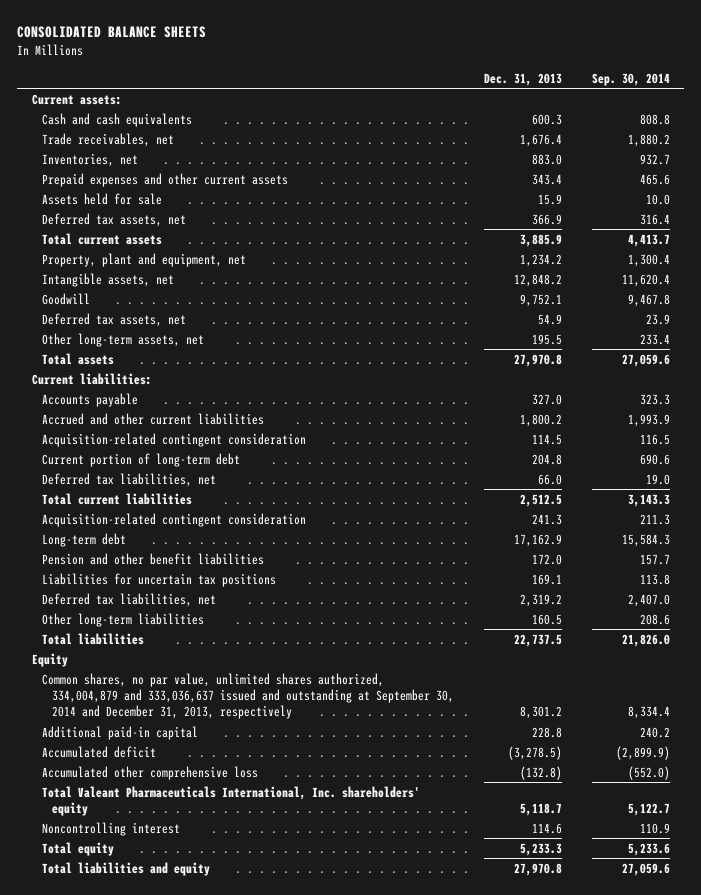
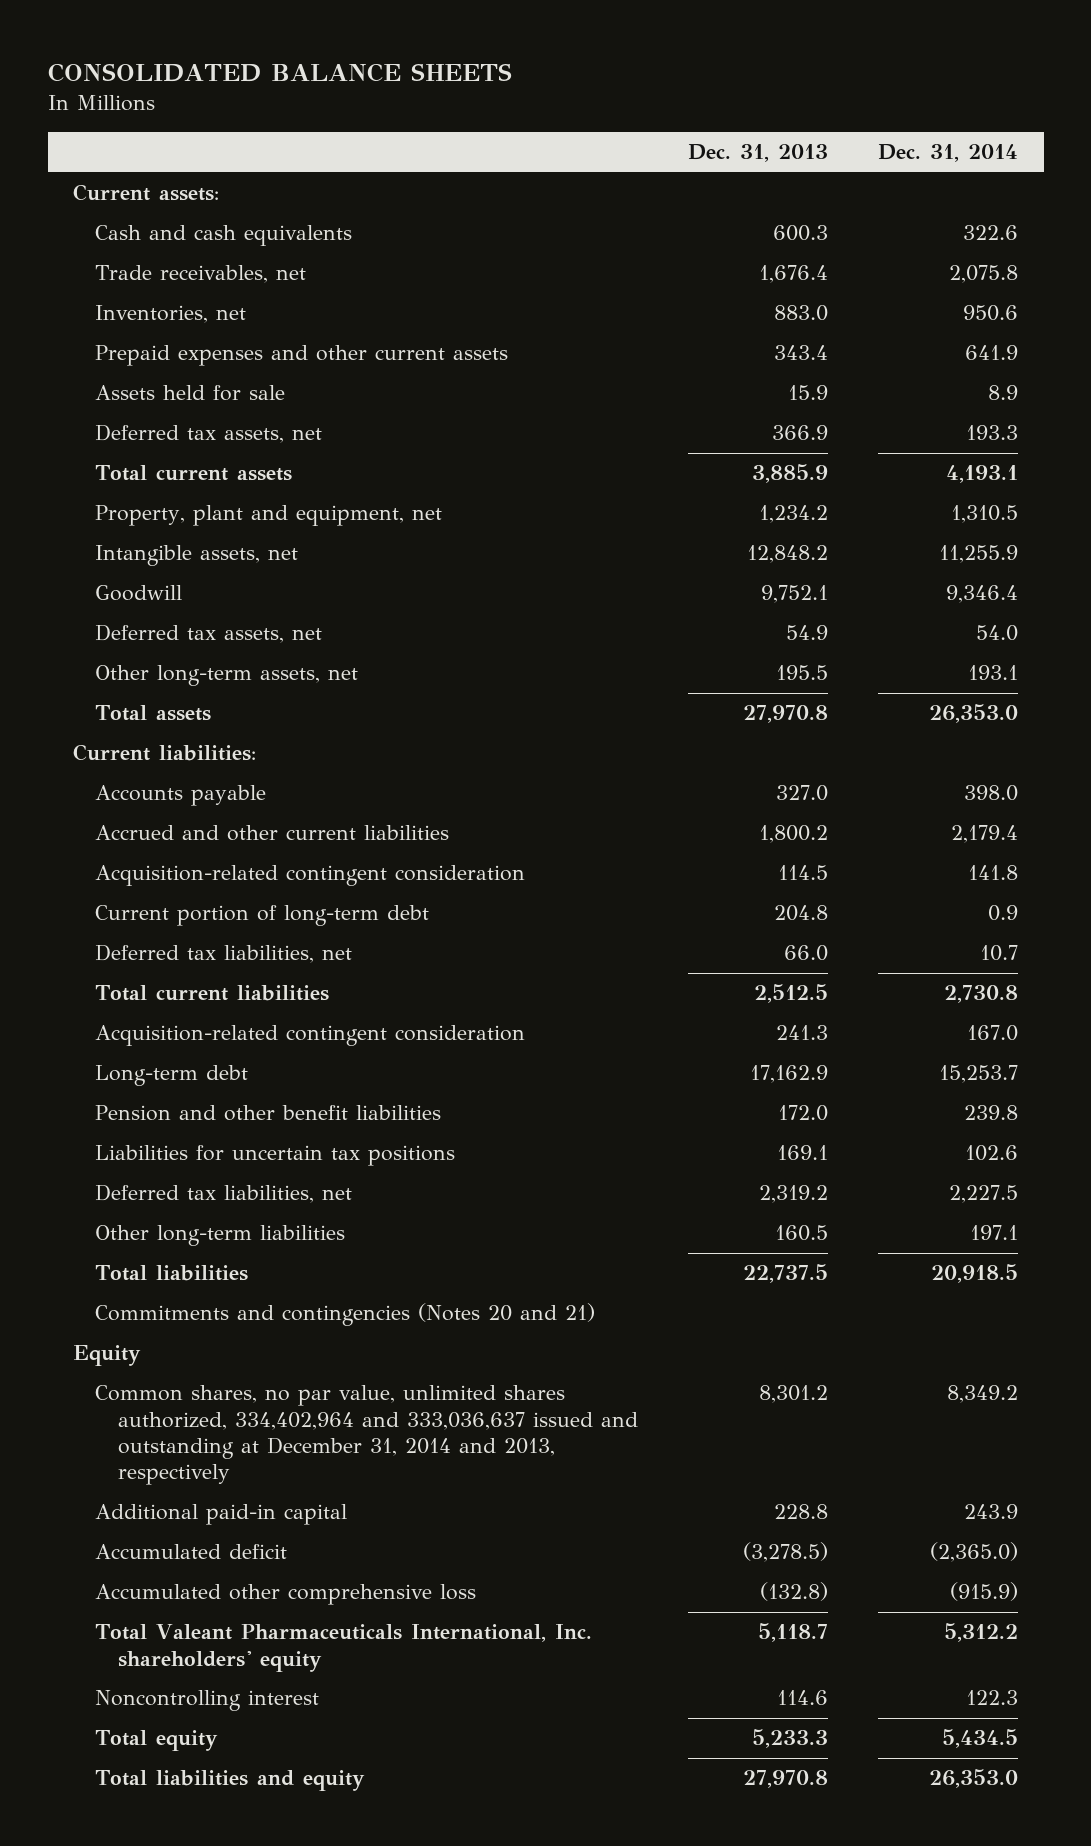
[591,73,670,87] Sep. 30, 2014 -> none
none -> [878,144,1019,163] Dec. 31, 2014
none -> [95,1303,596,1327] Commitments and contingencies (Notes 20 and 21)
[41,672,455,720] Common shares, no par value, unlimited shares authorized, 334,004,879 and 333,036,637 issued and outstanding at September 30, 2014 and December 31, 2013, respectively -> [95,1385,638,1486] Common shares, no par value, unlimited shares authorized, 334,402,964 and 333,036,637 issued and outstanding at December 31, 2014 and 2013, respectively

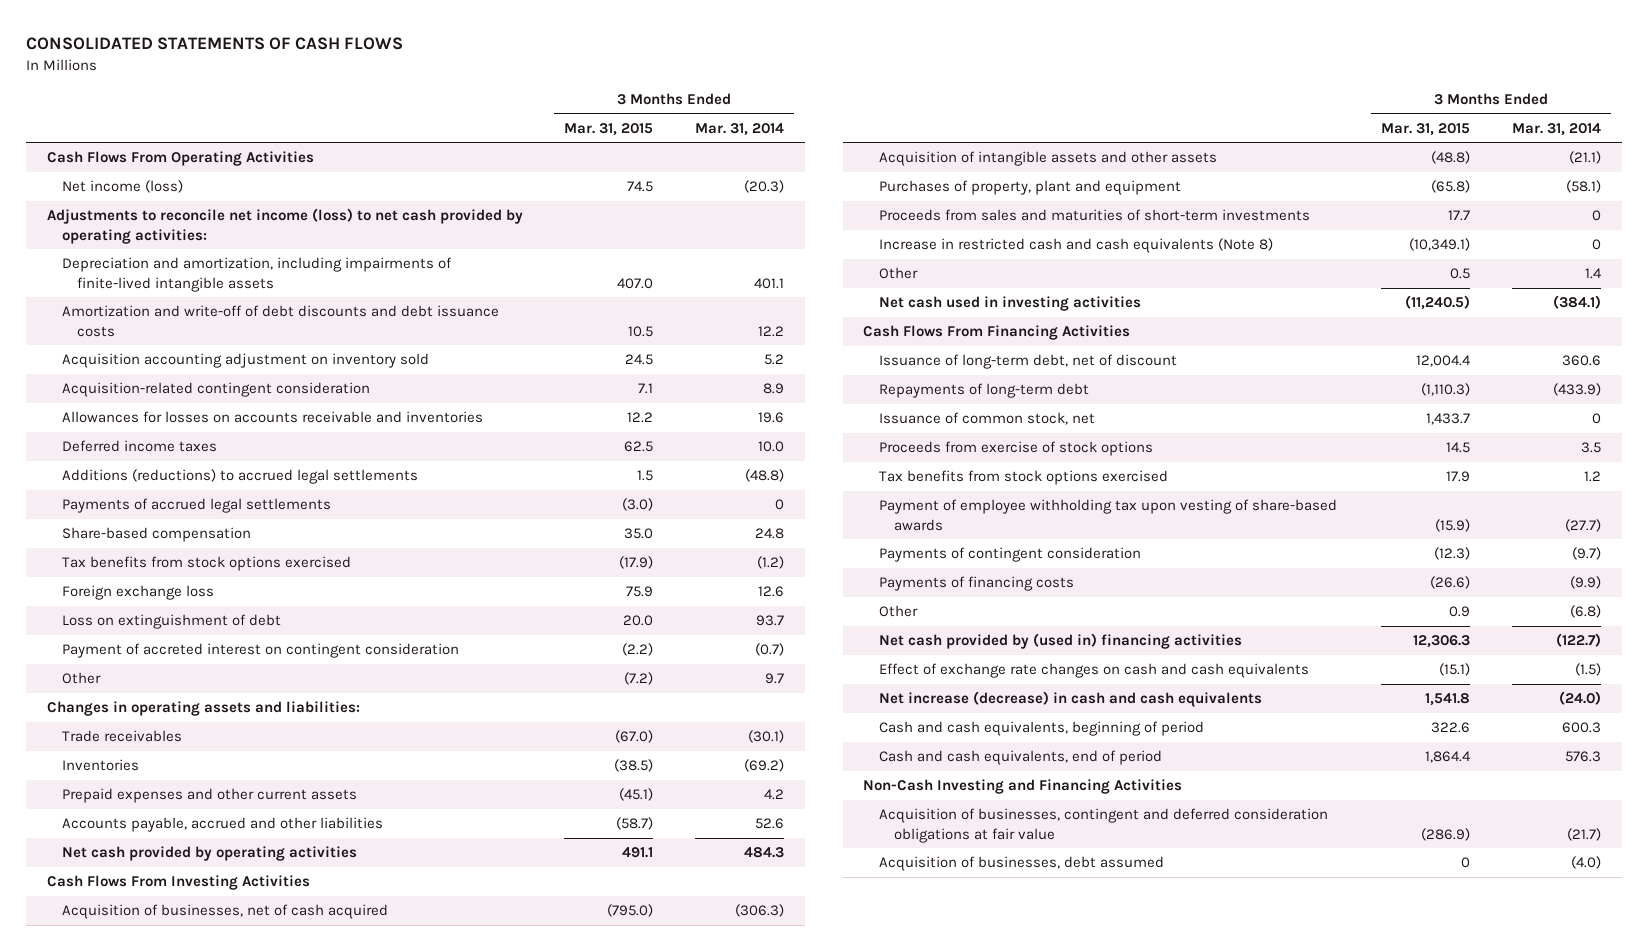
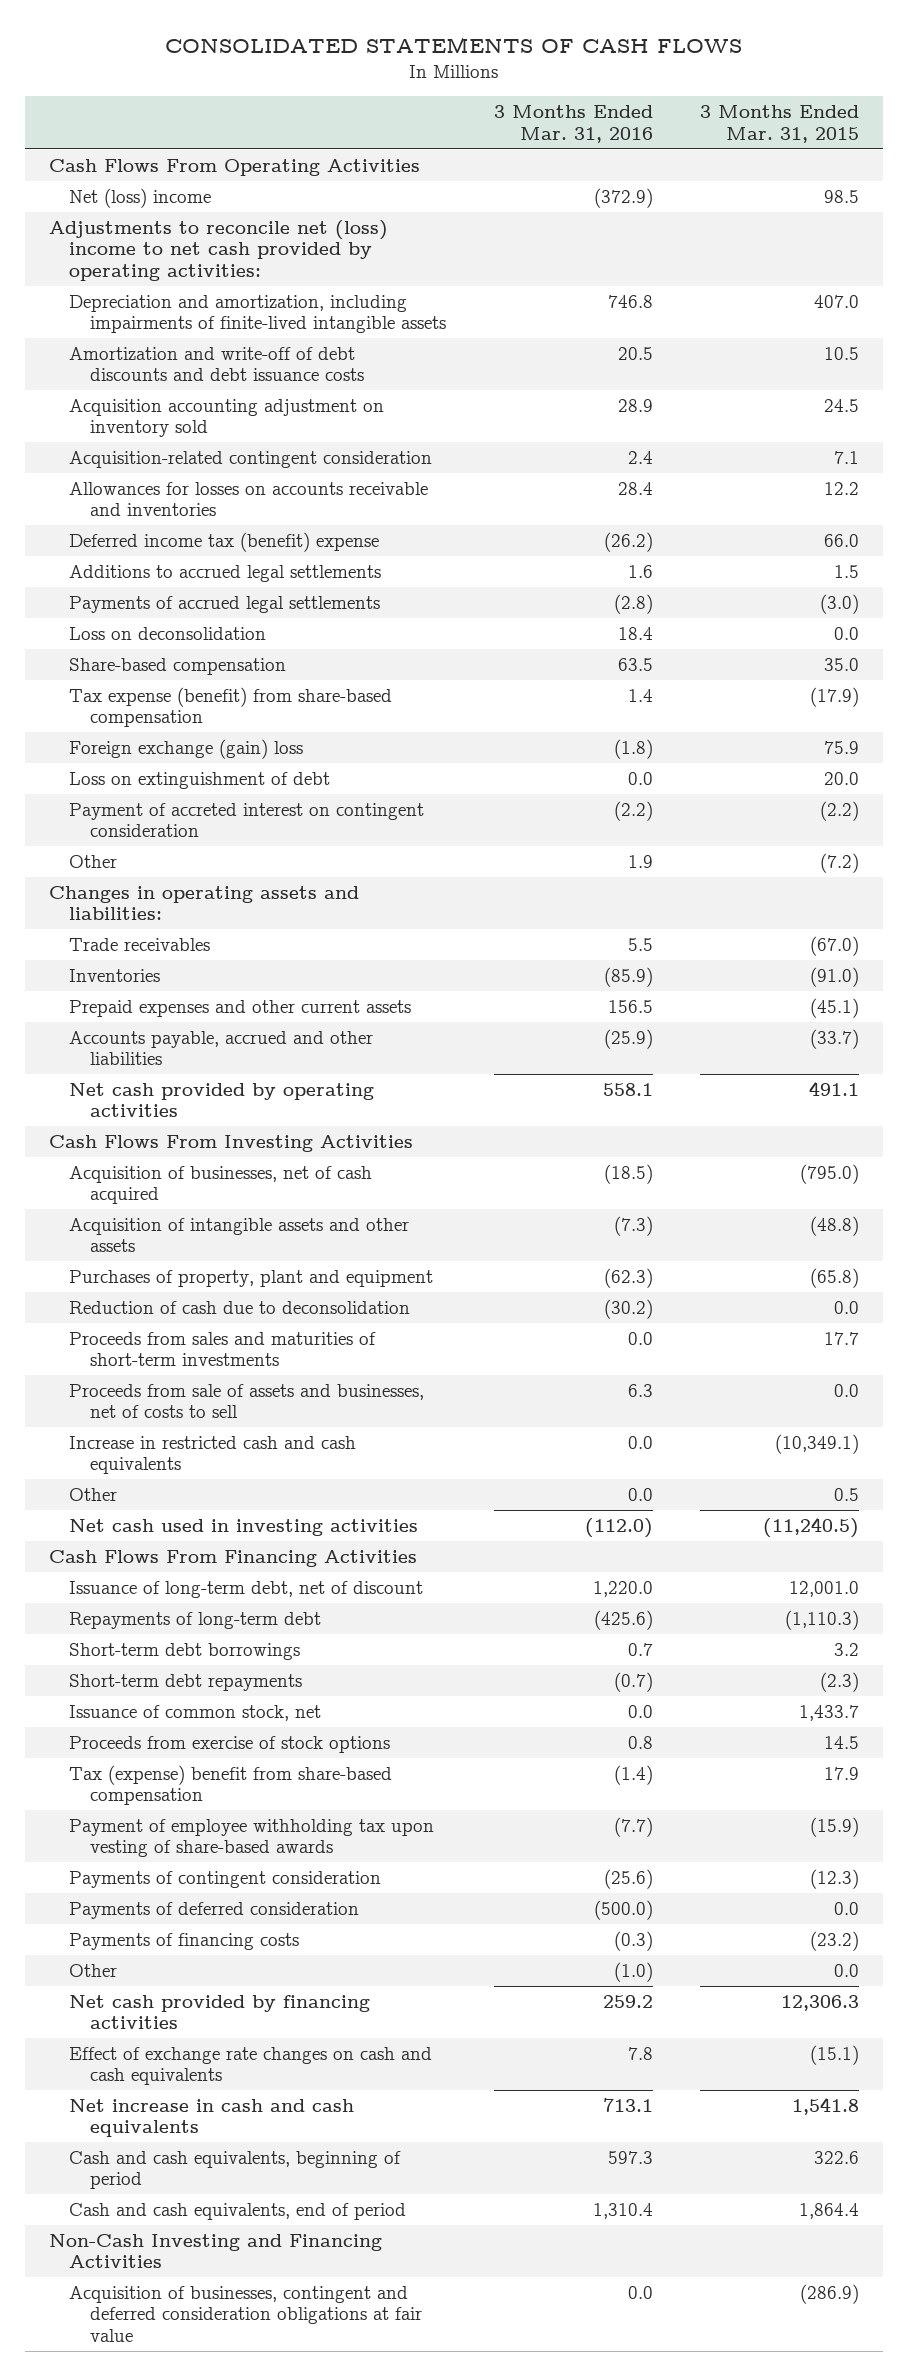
[694,122,784,136] Mar. 31, 2014 -> none
none -> [493,104,653,143] 3 Months Ended Mar. 31, 2016
[61,180,183,194] Net income (loss) -> [69,187,212,208] Net (loss) income
[627,181,654,193] 74.5 -> [823,189,859,203] 98.5
[46,208,523,244] Adjustments to reconcile net income (loss) to net cash provided by operating activities: -> [48,219,388,282] Adjustments to reconcile net (loss) income to net cash provided by operating activities:
[61,440,217,453] Deferred income taxes -> [69,531,380,552] Deferred income tax (benefit) expense
[624,441,654,453] 62.5 -> [823,533,859,547] 66.0
[61,469,418,485] Additions (reductions) to accrued legal settlements -> [69,564,382,582] Additions to accrued legal settlements
none -> [69,626,267,640] Loss on deconsolidation
[61,556,351,572] Tax benefits from stock options exercised -> [69,686,393,728] Tax expense (benefit) from share-based compensation
[61,585,214,601] Foreign exchange loss -> [69,738,304,759] Foreign exchange (gain) loss
[614,759,654,773] (38.5) -> [809,966,859,987] (91.0)
[616,817,654,831] (58.7) -> [809,1028,859,1049] (33.7)
none -> [69,1300,411,1314] Reduction of cash due to deconsolidation
none -> [69,1383,425,1419] Proceeds from sale of assets and businesses, net of costs to sell
[878,238,1273,254] Increase in restricted cash and cash equivalents (Note 8) -> [69,1435,357,1475] Increase in restricted cash and cash equivalents
[1416,355,1472,368] 12,004.4 -> [788,1580,859,1597] 12,001.0
none -> [69,1642,301,1660] Short-term debt borrowings
none -> [69,1673,303,1691] Short-term debt repayments
[878,470,1168,486] Tax benefits from stock options exercised -> [69,1764,393,1806] Tax (expense) benefit from share-based compensation
none -> [69,1901,360,1919] Payments of deferred consideration
[1430,576,1471,590] (26.6) -> [809,1930,859,1951] (23.2)
[1449,606,1471,618] 0.9 -> [833,1963,859,1977] 0.0
[878,633,1242,650] Net cash provided by (used in) financing activities -> [69,1994,371,2030] Net cash provided by financing activities
[878,691,1262,708] Net increase (decrease) in cash and cash equivalents -> [69,2098,355,2138] Net increase in cash and cash equivalents
[878,856,1164,872] Acquisition of businesses, debt assumed -> none

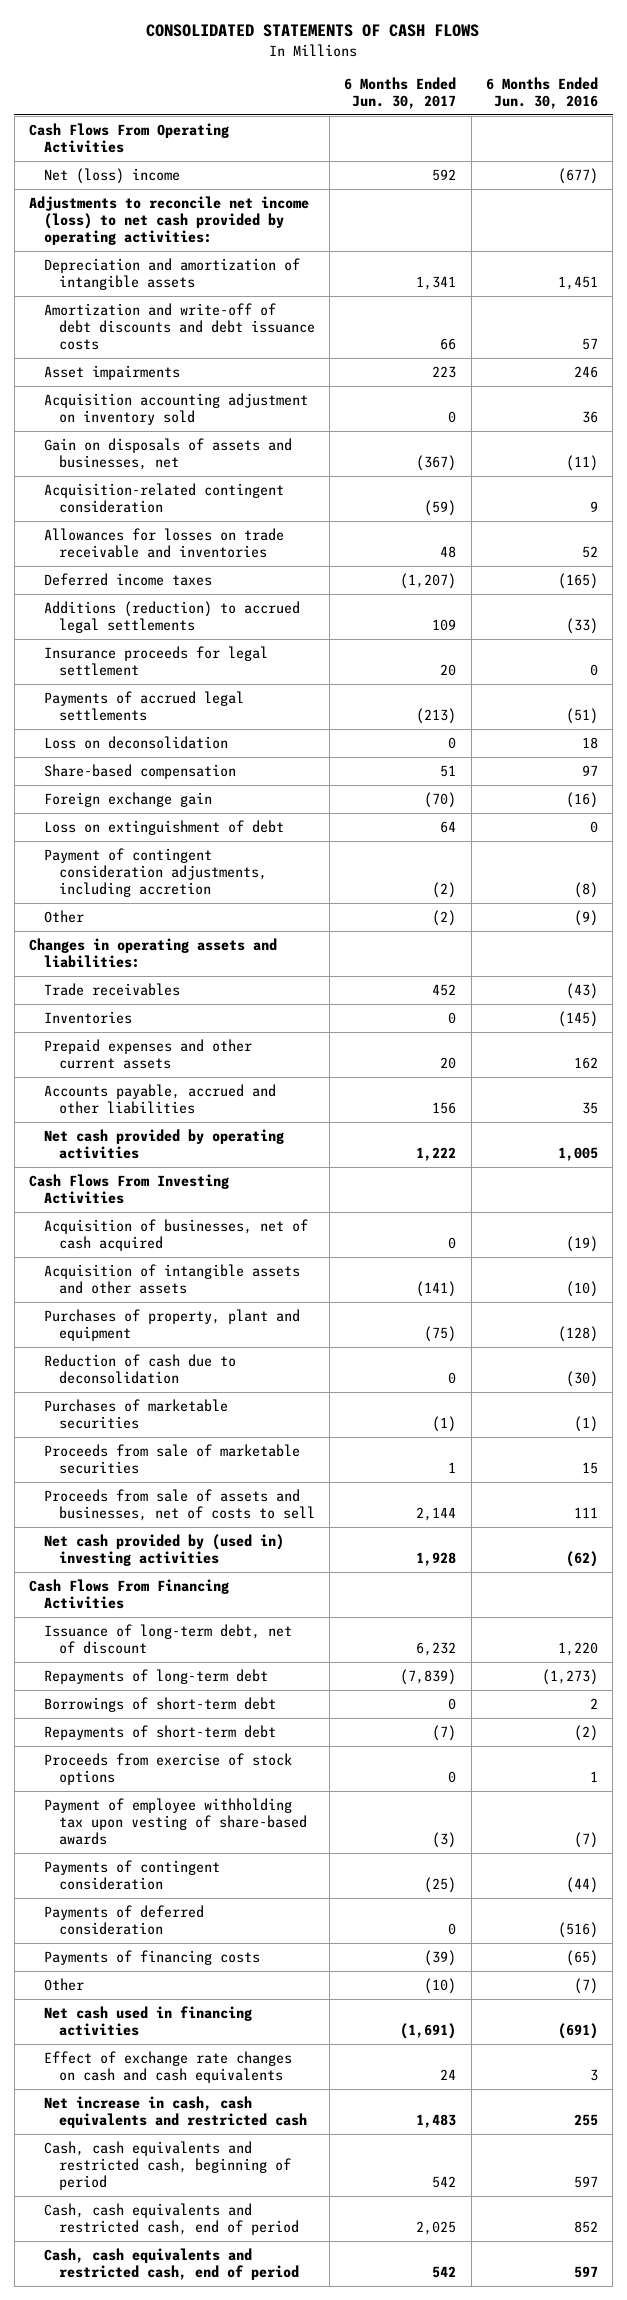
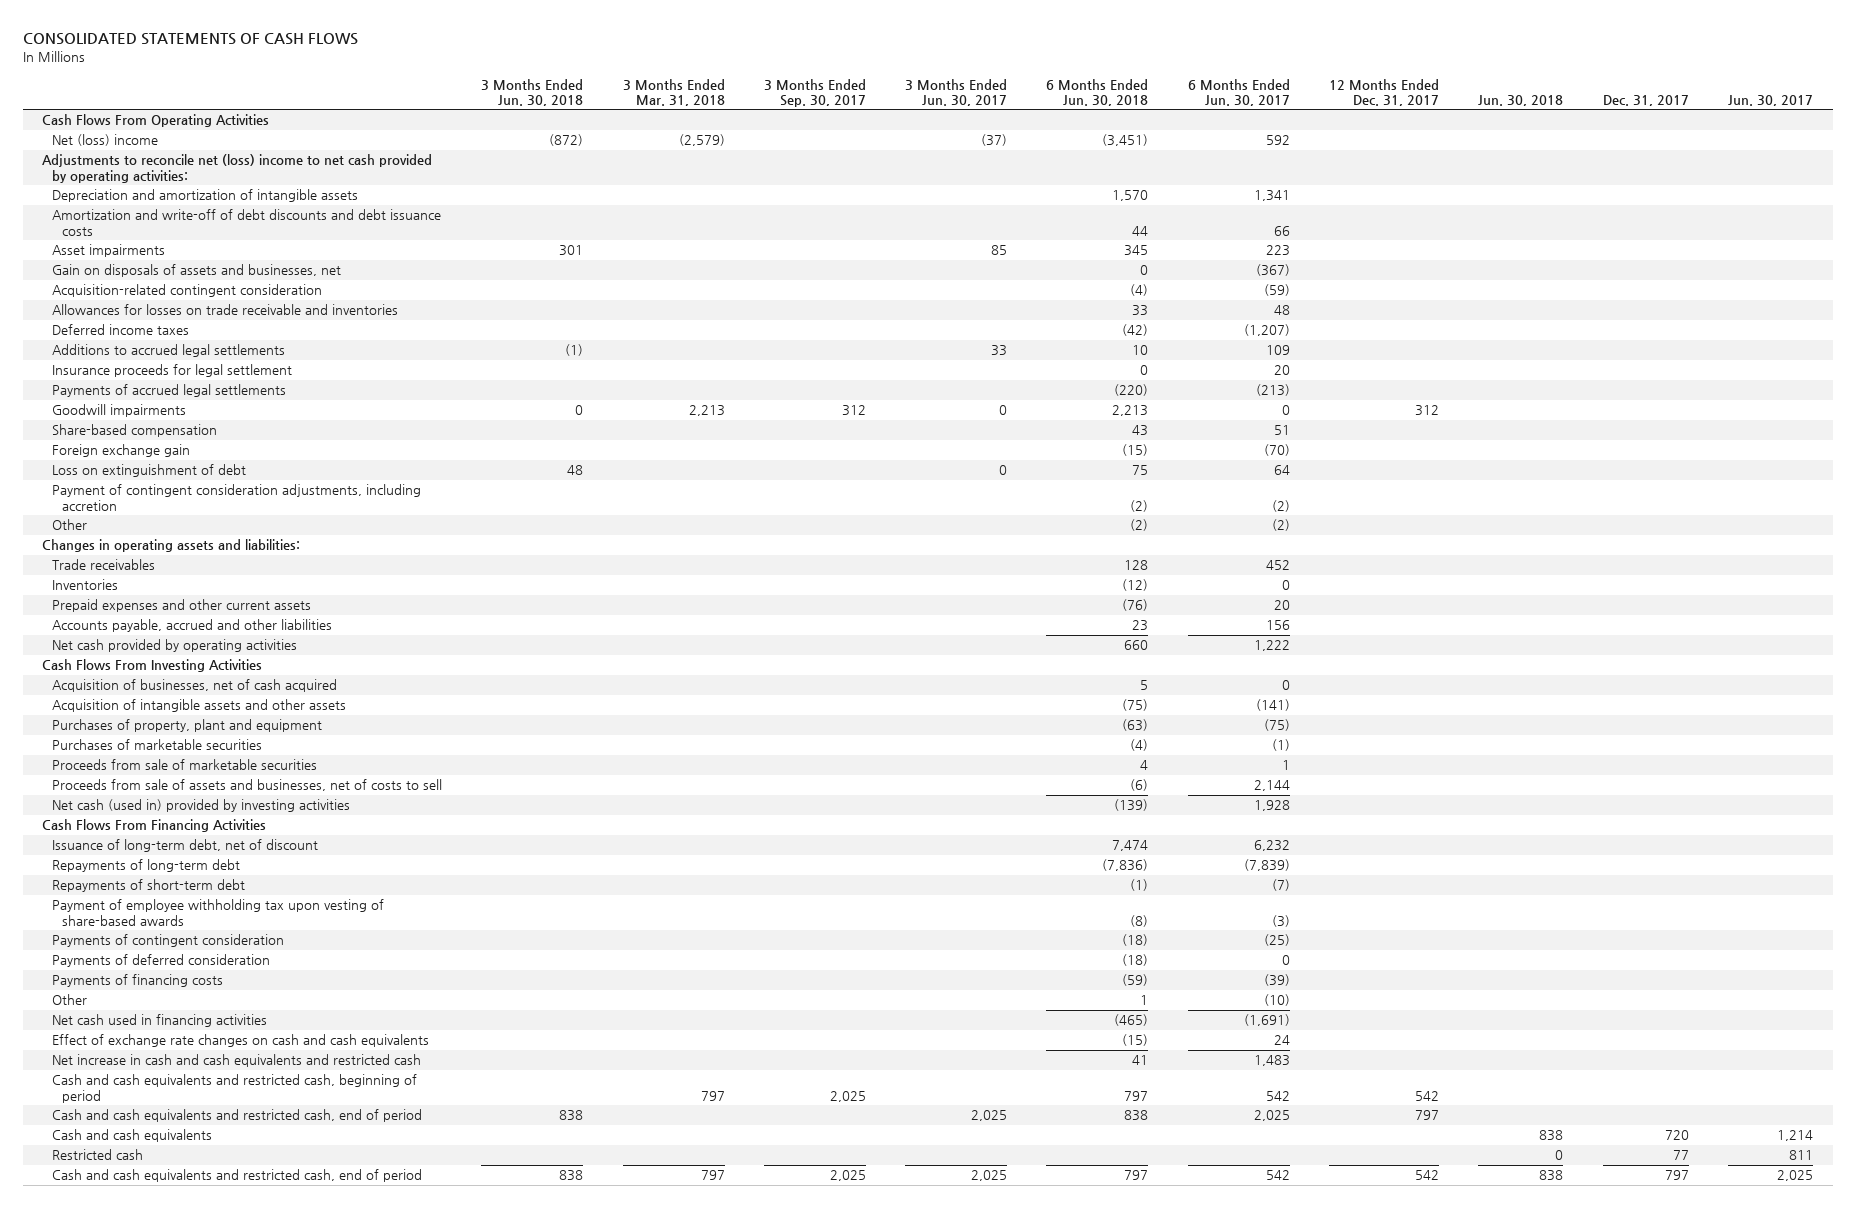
[485,76,598,109] 6 Months Ended Jun. 30, 2016 -> none
none -> [481,78,584,107] 3 Months Ended Jun. 30, 2018
none -> [622,78,725,107] 3 Months Ended Mar. 31, 2018
none -> [763,78,866,108] 3 Months Ended Sep. 30, 2017
none -> [905,78,1008,107] 3 Months Ended Jun. 30, 2017
none -> [1046,78,1149,107] 6 Months Ended Jun. 30, 2018
none -> [1329,78,1440,107] 12 Months Ended Dec. 31, 2017
none -> [1478,95,1564,107] Jun. 30, 2018
none -> [1602,95,1689,107] Dec. 31, 2017
none -> [1727,95,1813,107] Jun. 30, 2017
[28,195,309,246] Adjustments to reconcile net income (loss) to net cash provided by operating activities: -> [42,154,433,183] Adjustments to reconcile net (loss) income to net cash provided by operating activities:
[43,392,308,425] Acquisition accounting adjustment on inventory sold -> none
[43,600,300,633] Additions (reduction) to accrued legal settlements -> [52,344,286,358] Additions to accrued legal settlements
[43,735,228,749] Loss on deconsolidation -> none
none -> [52,404,187,418] Goodwill impairments
[43,1353,236,1384] Reduction of cash due to deconsolidation -> none
[43,1533,284,1566] Net cash provided by (used in) investing activities -> [52,799,351,813] Net cash (used in) provided by investing activities
[43,1696,276,1712] Borrowings of short-term debt -> none
[43,1752,292,1785] Proceeds from exercise of stock options -> none
[43,2095,307,2128] Net increase in cash, cash equivalents and restricted cash -> [52,1054,422,1068] Net increase in cash and cash equivalents and restricted cash
[43,2140,291,2191] Cash, cash equivalents and restricted cash, beginning of period -> [52,1074,418,1103] Cash and cash equivalents and restricted cash, beginning of period
[43,2202,299,2235] Cash, cash equivalents and restricted cash, end of period -> [52,1109,423,1123] Cash and cash equivalents and restricted cash, end of period
none -> [52,1129,213,1143] Cash and cash equivalents
none -> [52,1149,144,1161] Restricted cash
[43,2247,299,2280] Cash, cash equivalents and restricted cash, end of period -> [52,1169,423,1183] Cash and cash equivalents and restricted cash, end of period

